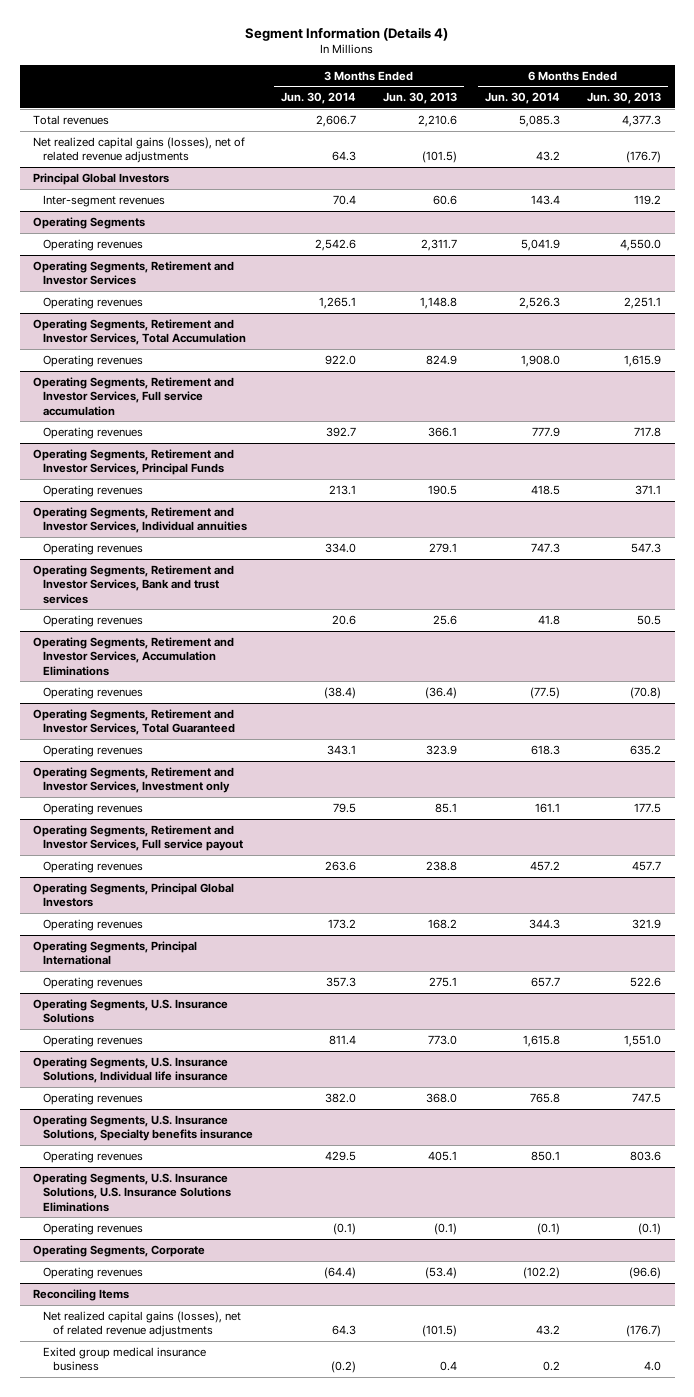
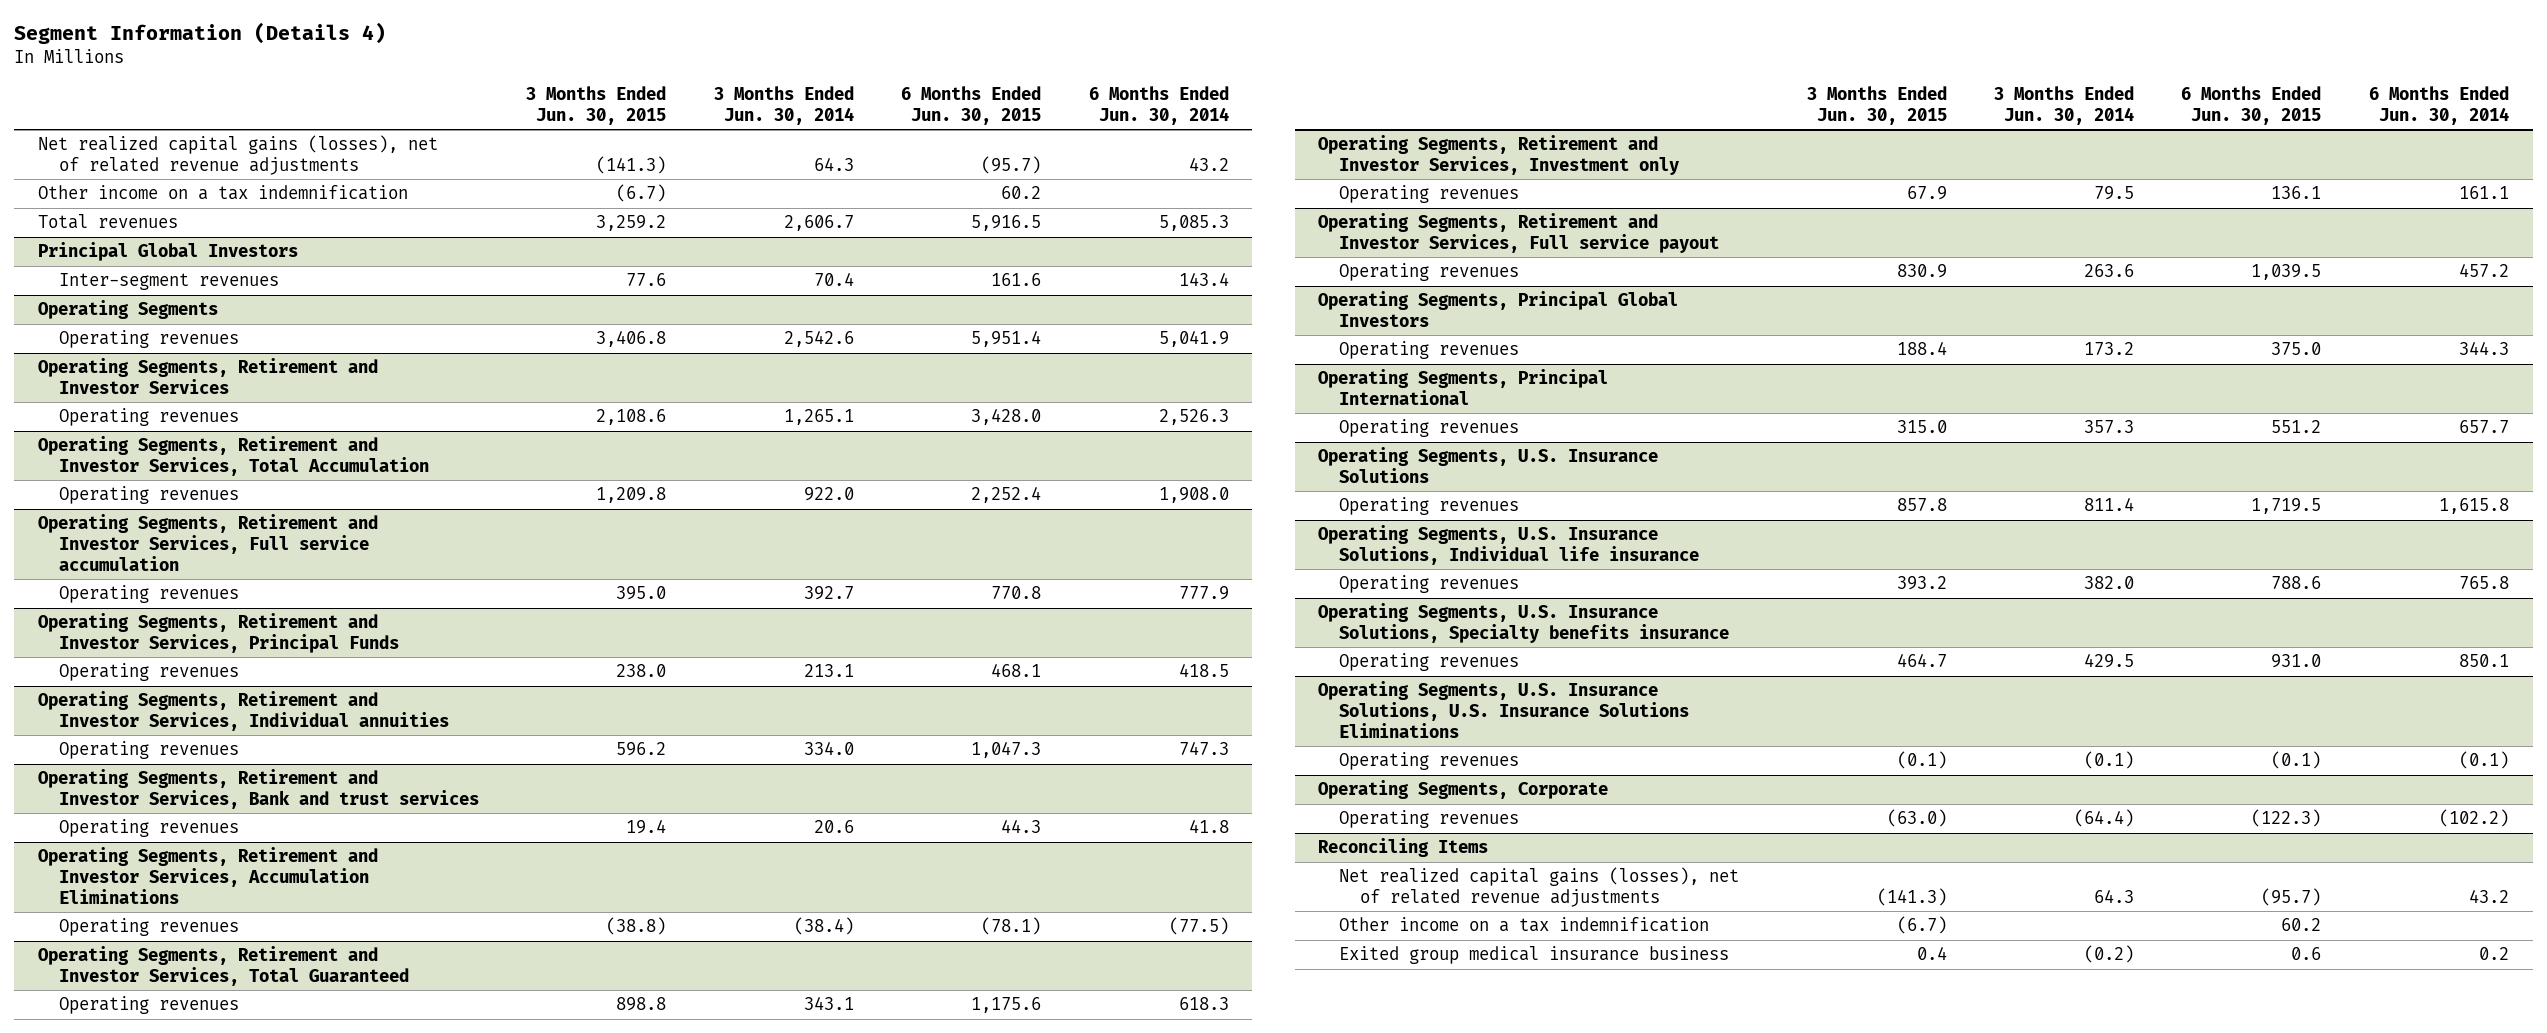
[383,92,458,105] Jun. 30, 2013 -> none
[587,92,662,105] Jun. 30, 2013 -> none
none -> [526,86,667,125] 3 Months Ended Jun. 30, 2015
none -> [901,86,1042,125] 6 Months Ended Jun. 30, 2015
none -> [38,185,409,201] Other income on a tax indemnification
[33,114,110,125] Total revenues -> [38,214,179,230] Total revenues
none -> [1339,917,1710,933] Other income on a tax indemnification

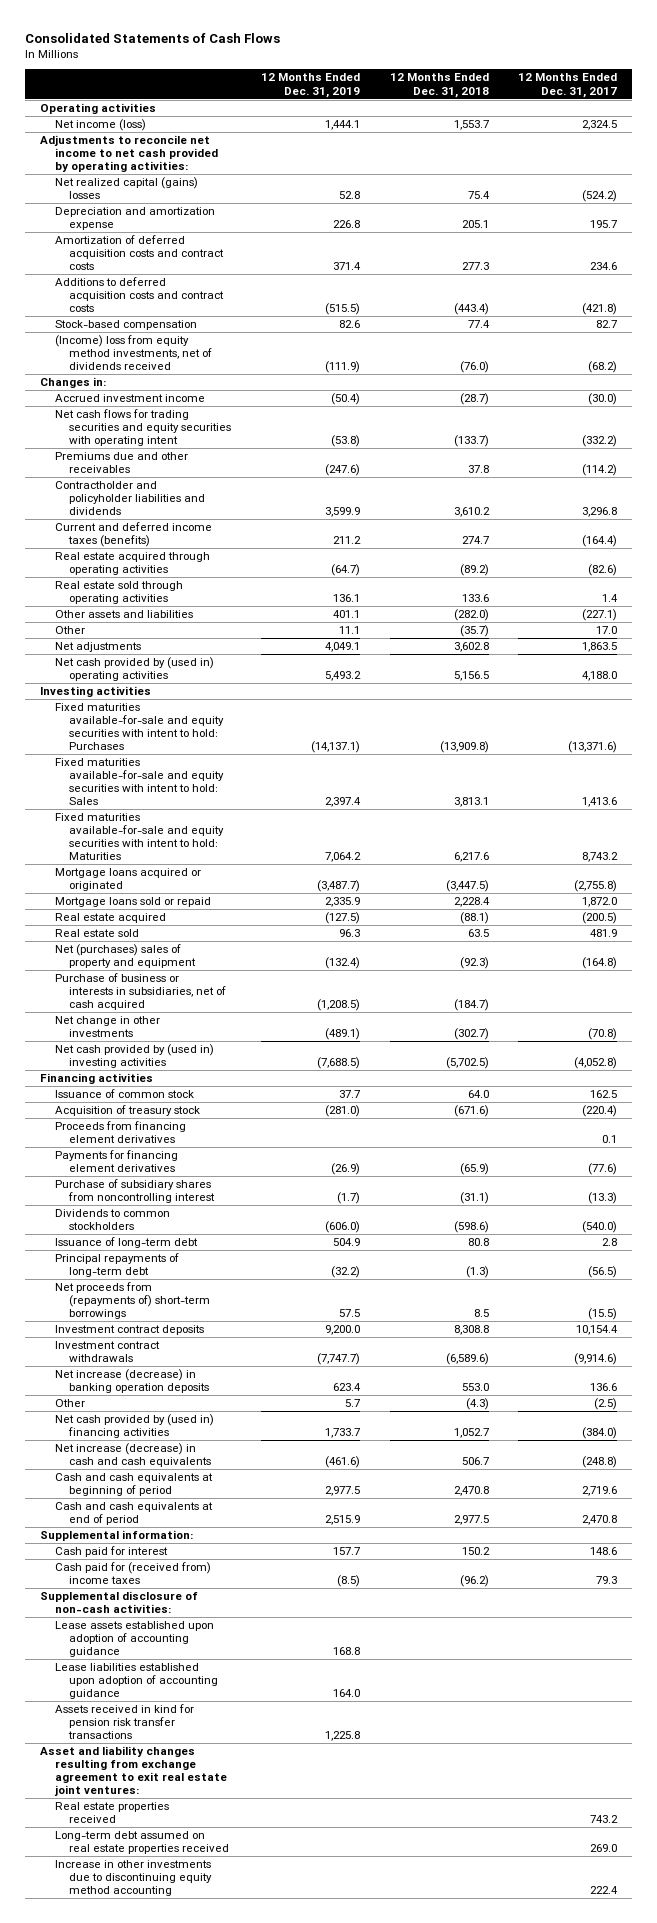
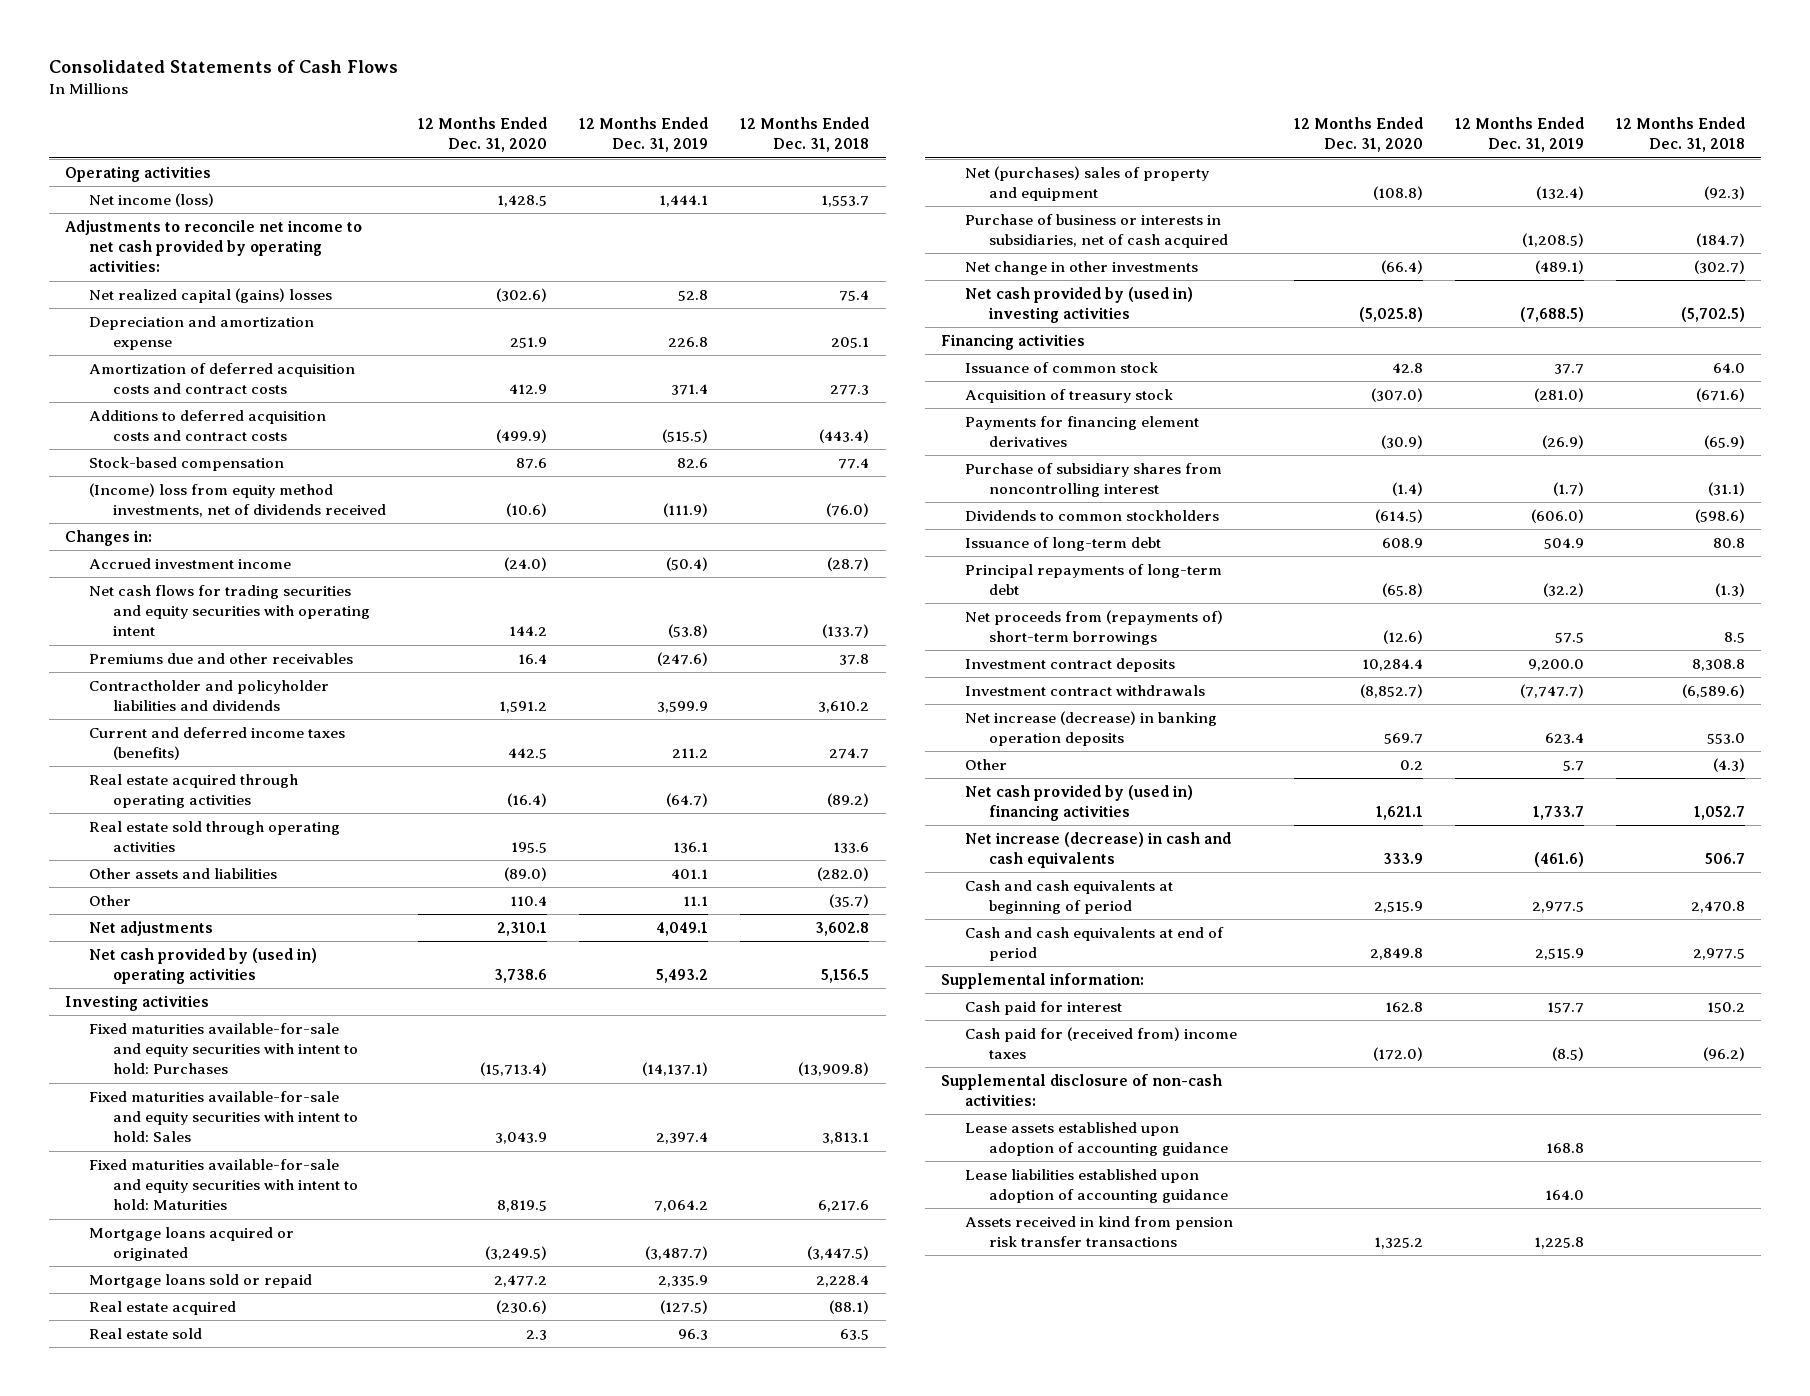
[518,73,618,98] 12 Months Ended Dec. 31, 2017 -> none
none -> [417,117,547,153] 12 Months Ended Dec. 31, 2020
[54,1121,186,1144] Proceeds from financing element derivatives -> none
[40,1746,227,1797] Asset and liability changes resulting from exchange agreement to exit real estate joint ventures: -> none
[54,1802,169,1824] Real estate properties received -> none
[54,1831,230,1855] Long-term debt assumed on real estate properties received -> none
[54,1860,213,1897] Increase in other investments due to discontinuing equity method accounting -> none
[54,1704,194,1740] Assets received in kind for pension risk transfer transactions -> [964,1216,1233,1248] Assets received in kind from pension risk transfer transactions

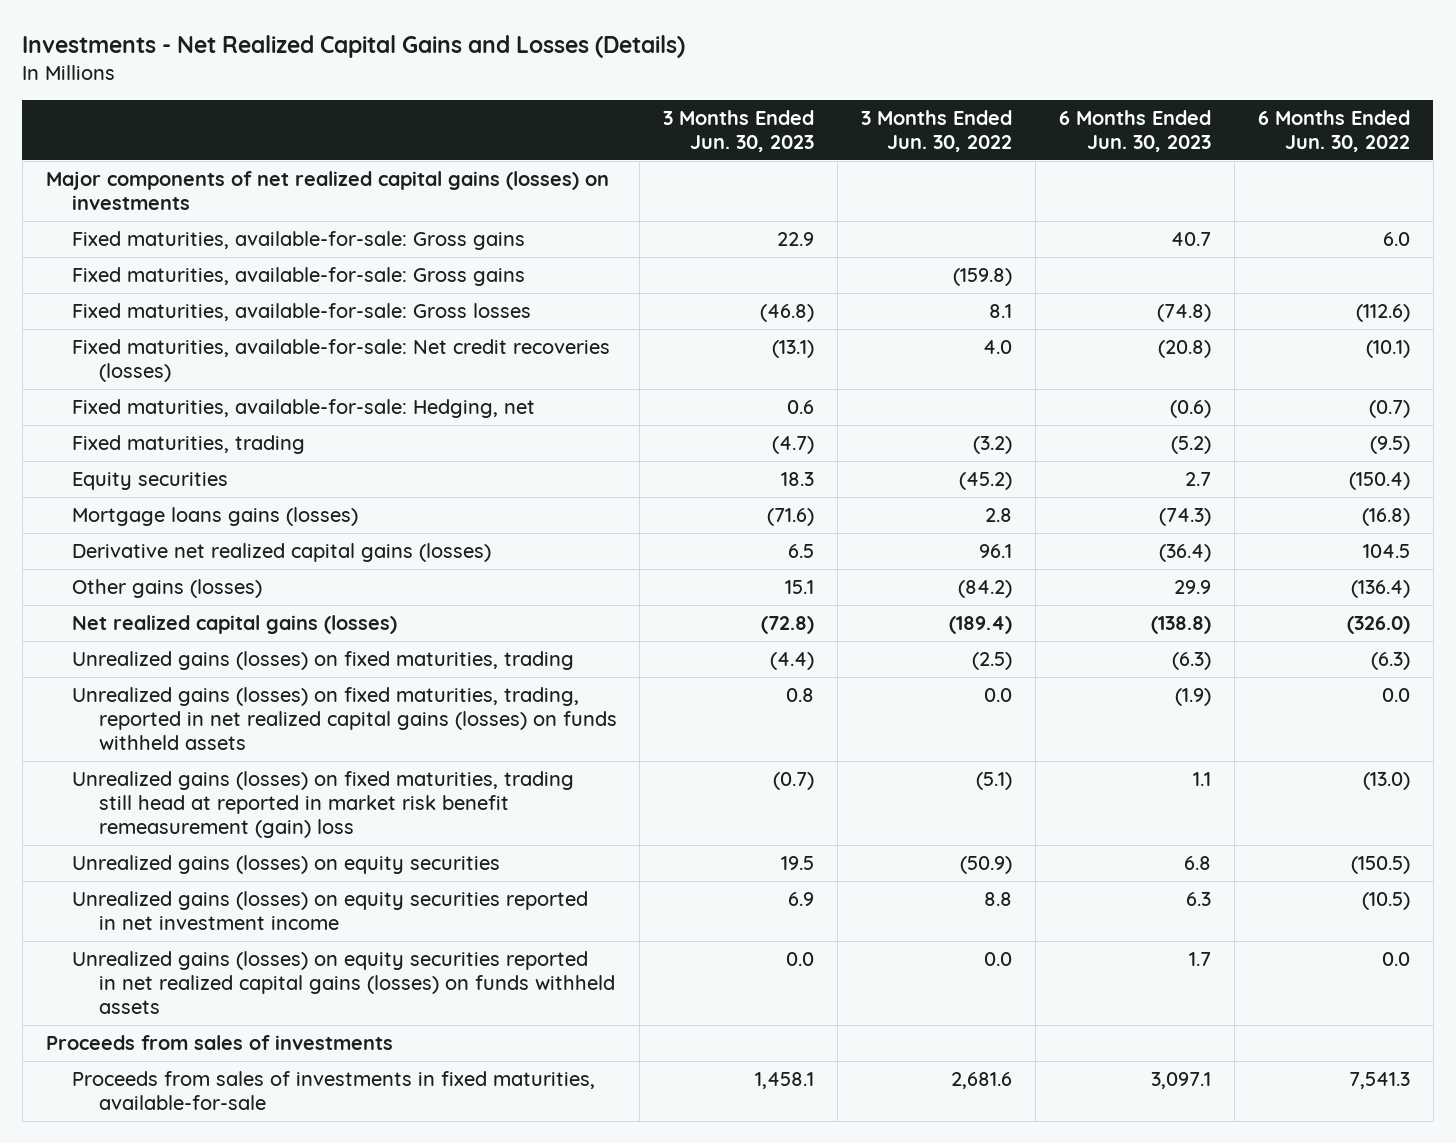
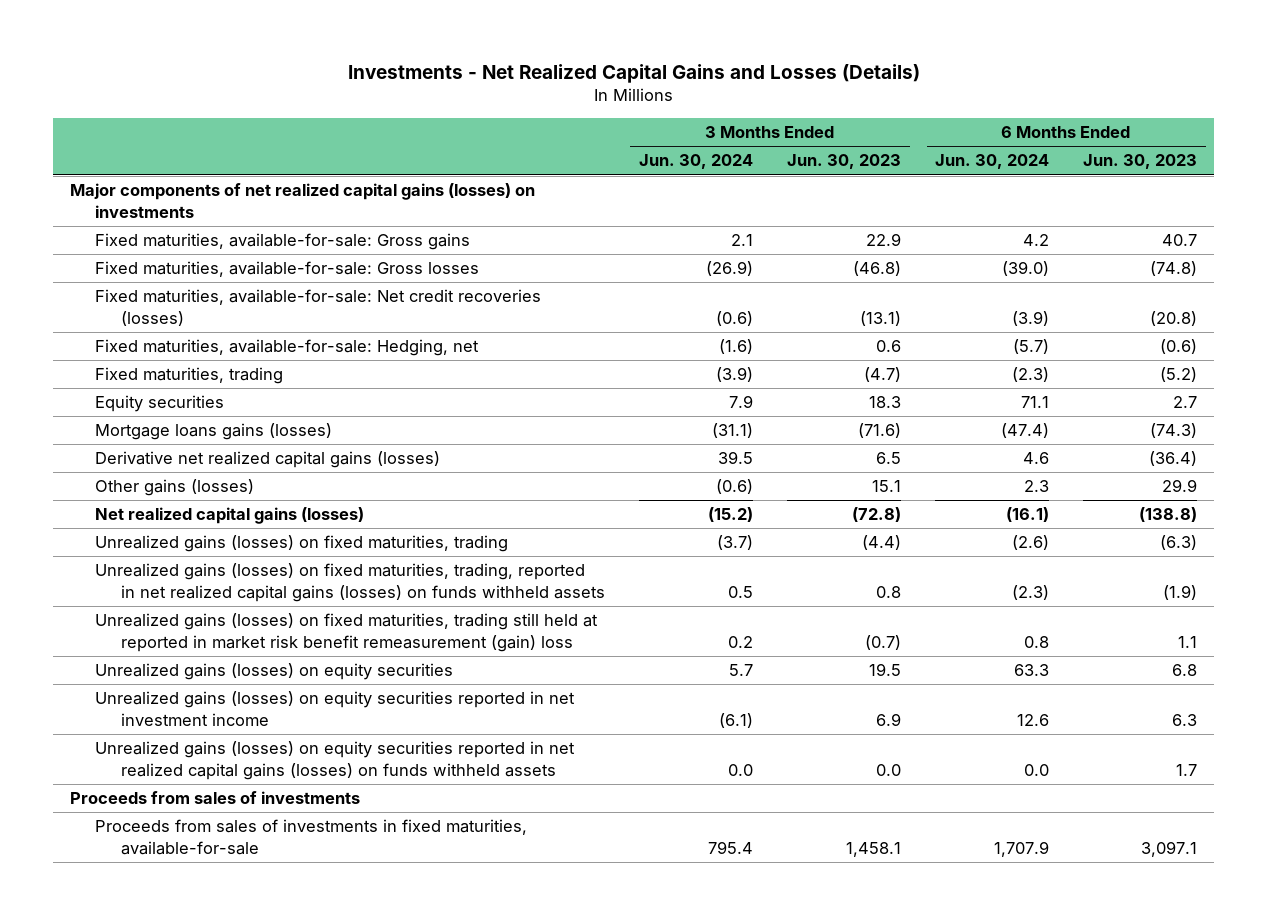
[861,109,1013,152] 3 Months Ended Jun. 30, 2022 -> none
[1257,109,1410,152] 6 Months Ended Jun. 30, 2022 -> none
none -> [638,154,753,170] Jun. 30, 2024
none -> [935,154,1050,170] Jun. 30, 2024
[72,267,526,287] Fixed maturities, available-for-sale: Gross gains -> none
[72,771,575,839] Unrealized gains (losses) on fixed maturities, trading still head at reported in market risk benefit remeasurement (gain) loss -> [95,613,599,652] Unrealized gains (losses) on fixed maturities, trading still held at reported in market risk benefit remeasurement (gain) loss

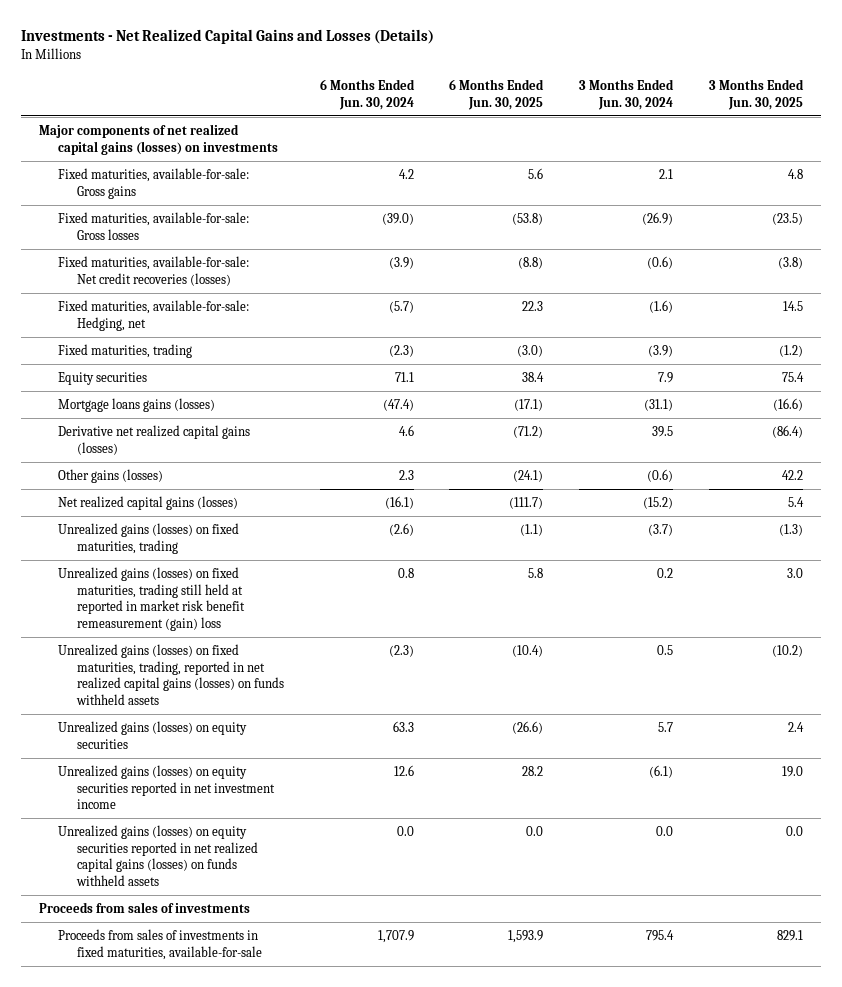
[787,154,902,170] Jun. 30, 2023 -> none
[1083,154,1198,170] Jun. 30, 2023 -> none
none -> [449,78,545,110] 6 Months Ended Jun. 30, 2025
none -> [709,78,805,110] 3 Months Ended Jun. 30, 2025
[95,563,605,602] Unrealized gains (losses) on fixed maturities, trading, reported in net realized capital gains (losses) on funds withheld assets -> [57,643,284,705] Unrealized gains (losses) on fixed maturities, trading, reported in net realized capital gains (losses) on funds withheld assets

